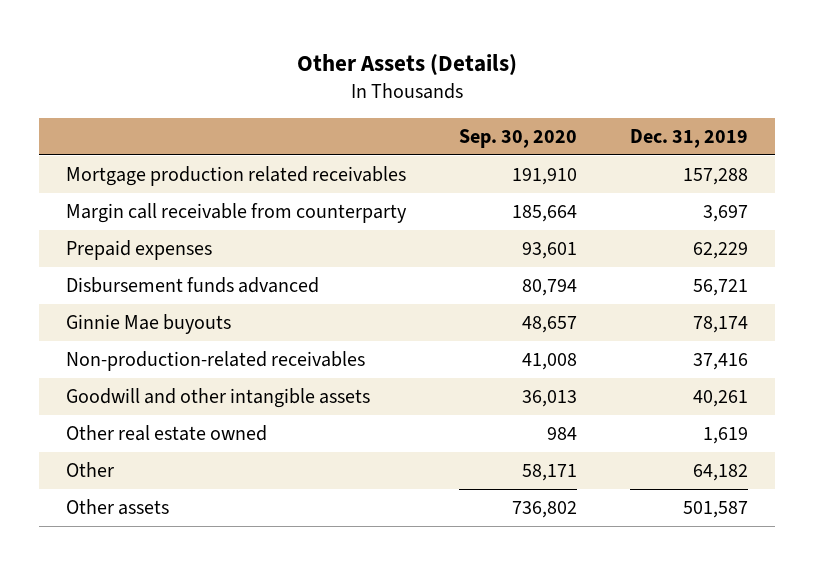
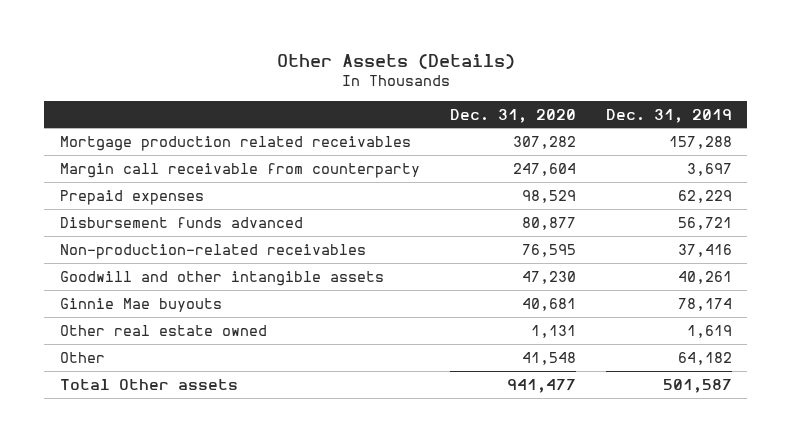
[459,129,578,149] Sep. 30, 2020 -> none
none -> [449,108,576,123] Dec. 31, 2020
[66,314,232,335] Ginnie Mae buyouts -> [59,297,222,312] Ginnie Mae buyouts
[66,499,170,516] Other assets -> [59,378,238,390] Total Other assets

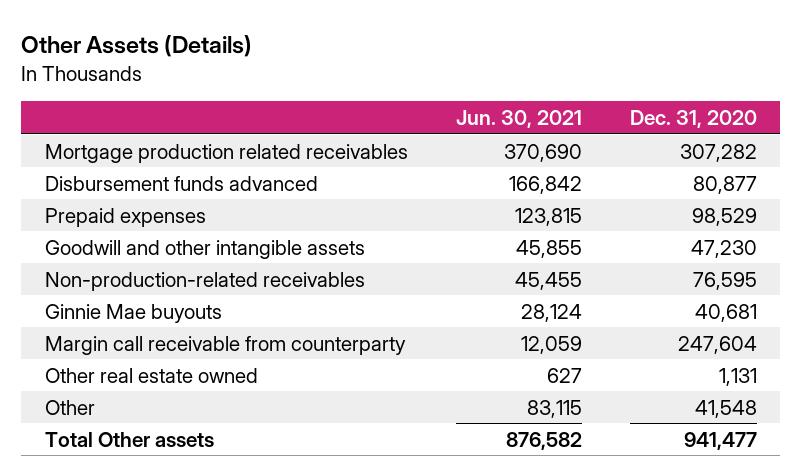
[605,108,732,123] Dec. 31, 2019 -> none
none -> [455,109,582,128] Jun. 30, 2021
[59,189,204,205] Prepaid expenses -> [45,207,207,227] Prepaid expenses
[59,243,366,259] Non-production-related receivables -> [45,271,366,291] Non-production-related receivables
[59,162,420,178] Margin call receivable from counterparty -> [45,335,407,355] Margin call receivable from counterparty

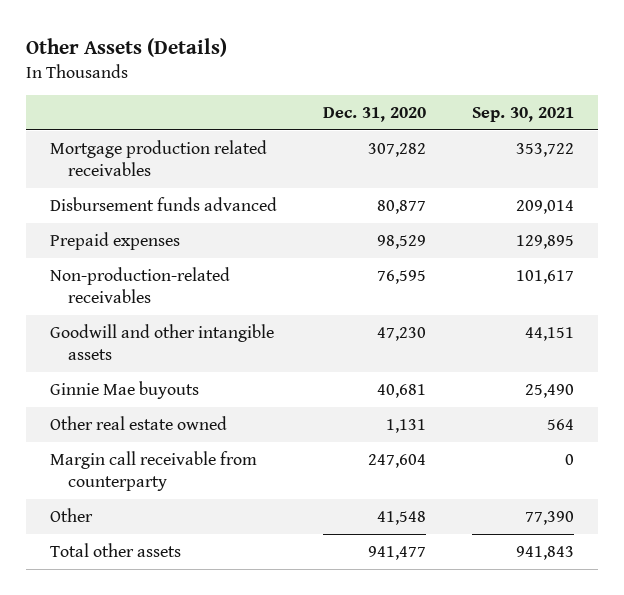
[455,109,582,128] Jun. 30, 2021 -> none
none -> [472,106,575,122] Sep. 30, 2021
[45,239,366,259] Goodwill and other intangible assets -> [49,323,274,361] Goodwill and other intangible assets
[45,335,407,355] Margin call receivable from counterparty -> [49,450,257,492] Margin call receivable from counterparty
[45,431,215,447] Total Other assets -> [49,542,181,557] Total other assets

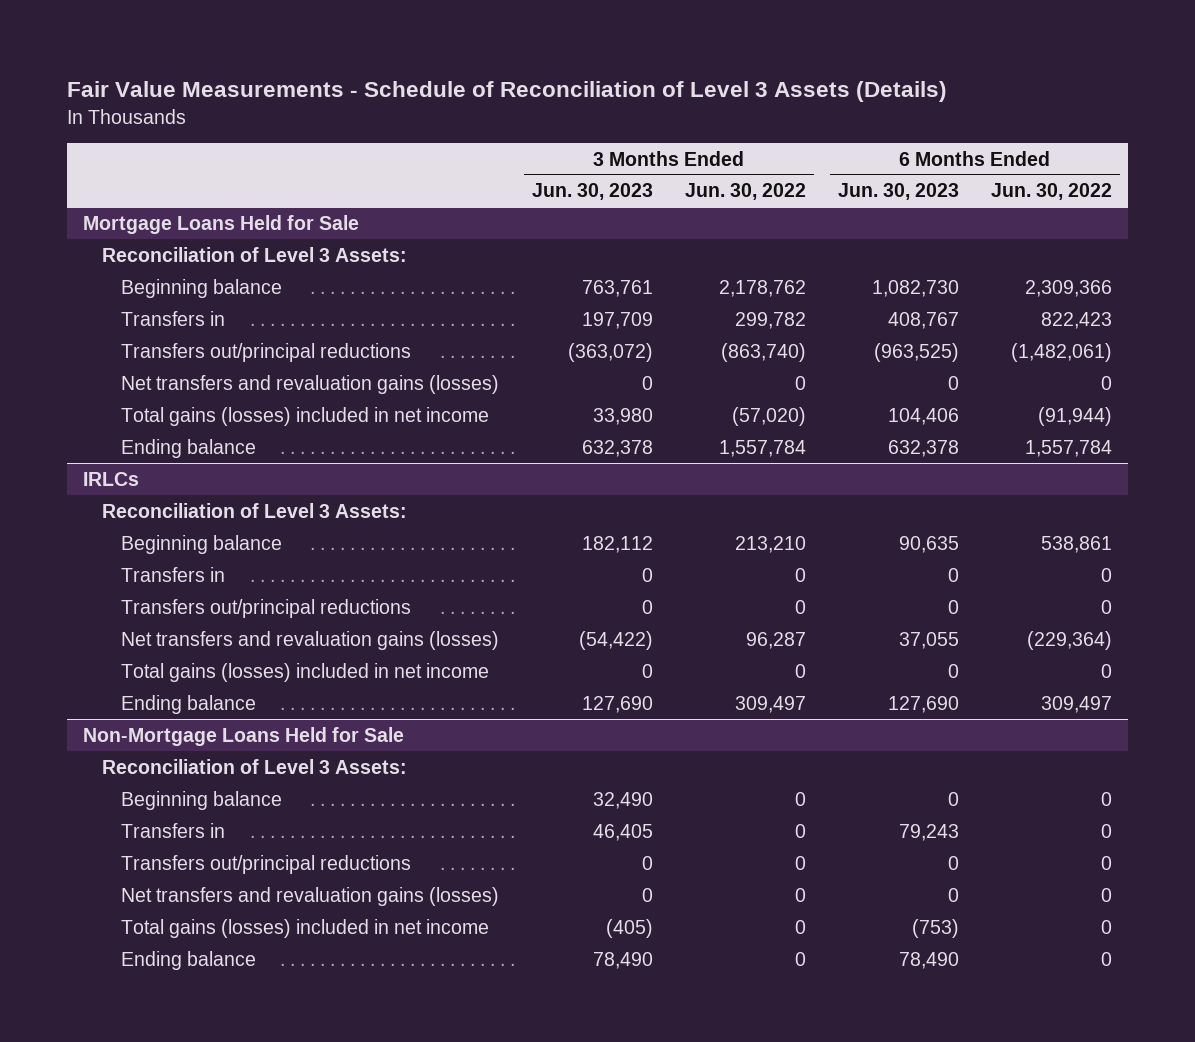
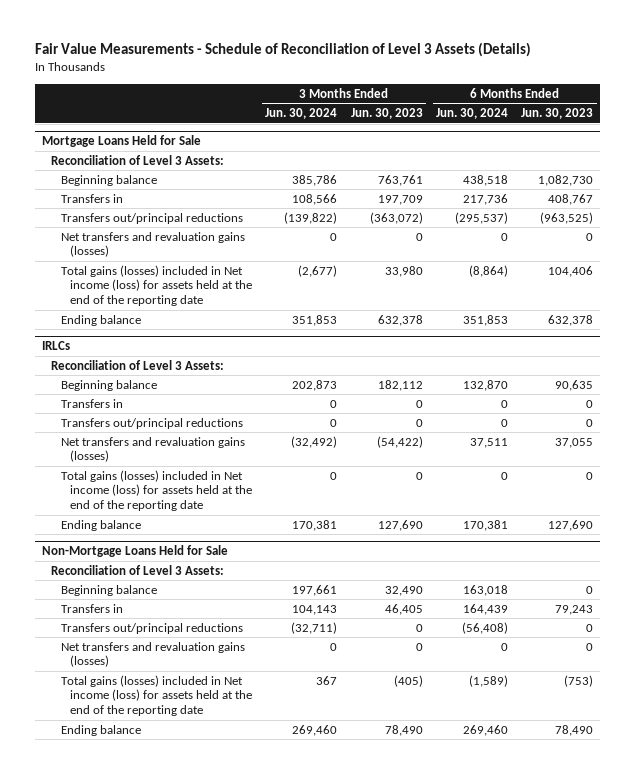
[684,183,806,201] Jun. 30, 2022 -> none
[991,183,1113,201] Jun. 30, 2022 -> none
none -> [265,108,338,120] Jun. 30, 2024
none -> [436,108,509,120] Jun. 30, 2024
[121,406,490,426] Total gains (losses) included in net income -> [60,264,253,306] Total gains (losses) included in Net income (loss) for assets held at the end of the reporting date
[121,662,490,682] Total gains (losses) included in net income -> [60,469,253,511] Total gains (losses) included in Net income (loss) for assets held at the end of the reporting date
[121,918,490,938] Total gains (losses) included in net income -> [60,674,253,716] Total gains (losses) included in Net income (loss) for assets held at the end of the reporting date

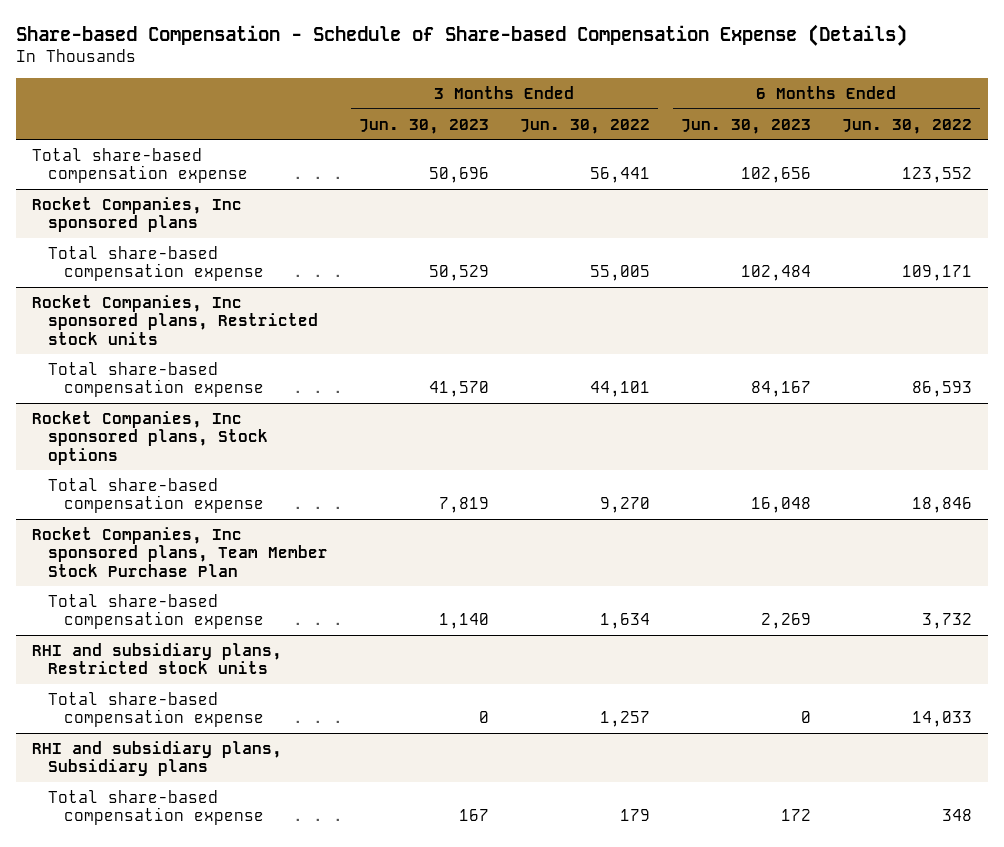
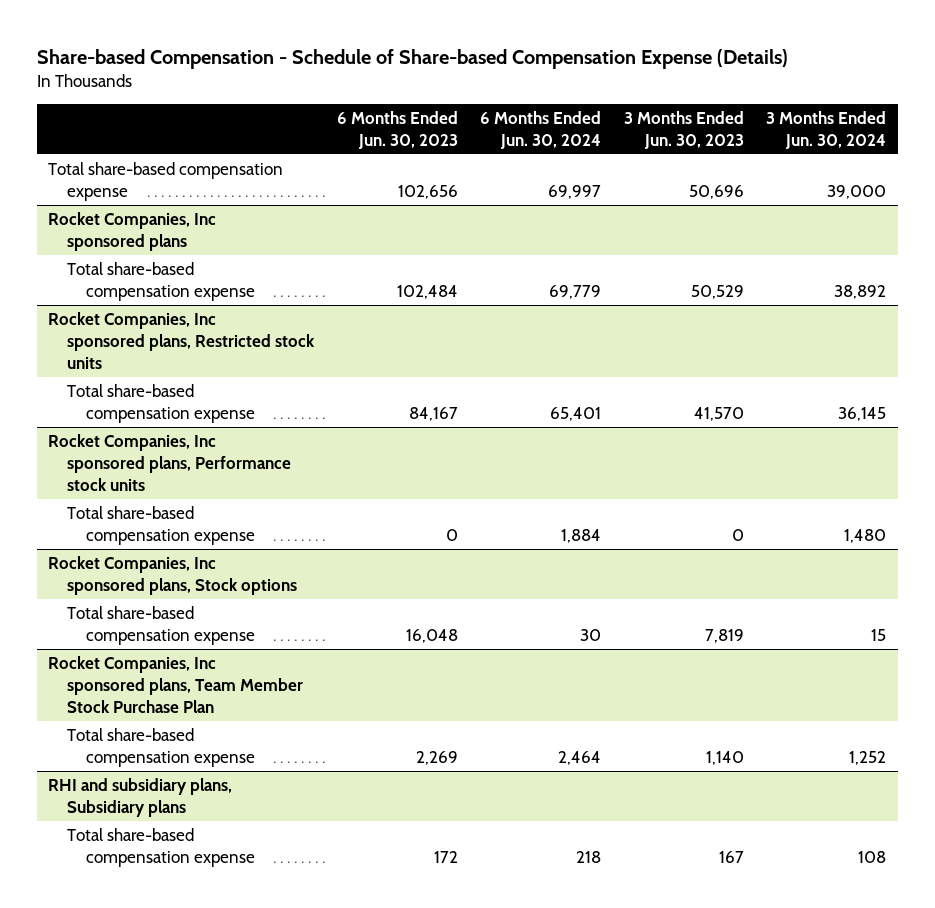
[519,118,650,134] Jun. 30, 2022 -> none
[842,118,973,134] Jun. 30, 2022 -> none
none -> [480,110,602,150] 6 Months Ended Jun. 30, 2024
none -> [766,110,887,150] 3 Months Ended Jun. 30, 2024
none -> [48,433,291,492] Rocket Companies, Inc sponsored plans, Performance stock units
none -> [66,505,255,546] Total share-based compensation expense
[31,642,282,675] RHI and subsidiary plans, Restricted stock units -> none
[47,691,264,728] Total share-based compensation expense -> none

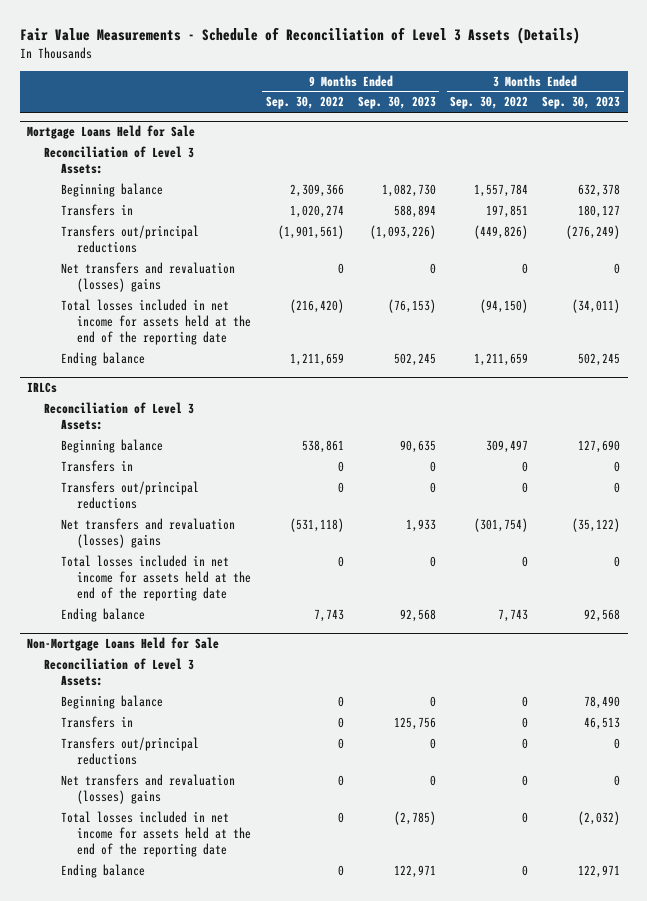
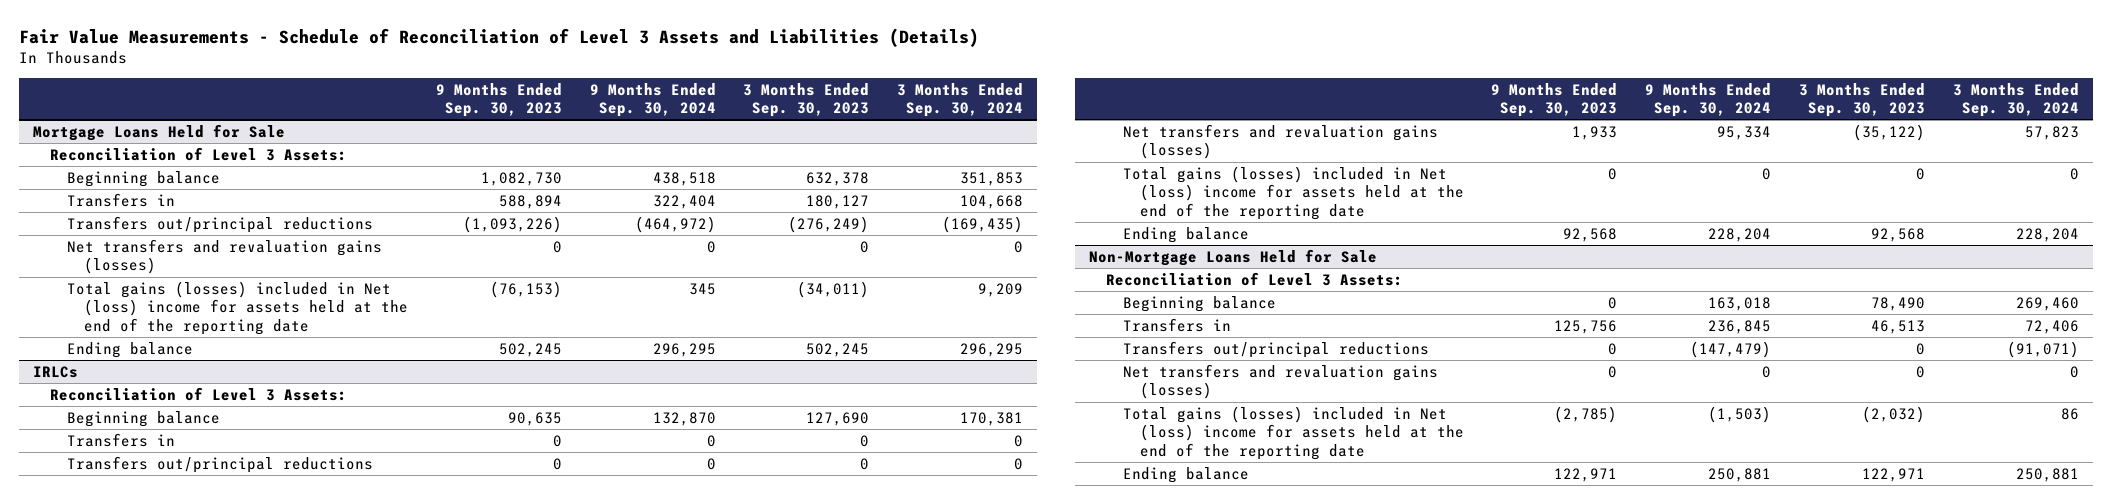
[19,27,580,45] Fair Value Measurements - Schedule of Reconciliation of Level 3 Assets (Details) -> [19,27,980,47] Fair Value Measurements - Schedule of Reconciliation of Level 3 Assets and Liabilities (Details)
[265,96,344,110] Sep. 30, 2022 -> none
[450,96,529,110] Sep. 30, 2022 -> none
none -> [589,82,716,118] 9 Months Ended Sep. 30, 2024
none -> [897,82,1024,118] 3 Months Ended Sep. 30, 2024
[60,261,235,293] Net transfers and revaluation (losses) gains -> [67,238,383,275] Net transfers and revaluation gains (losses)
[60,298,252,346] Total losses included in net income for assets held at the end of the reporting date -> [67,280,409,335] Total gains (losses) included in Net (loss) income for assets held at the end of the reporting date
[60,517,235,549] Net transfers and revaluation (losses) gains -> [1122,123,1438,160] Net transfers and revaluation gains (losses)
[60,554,252,602] Total losses included in net income for assets held at the end of the reporting date -> [1122,165,1464,220] Total gains (losses) included in Net (loss) income for assets held at the end of the reporting date
[60,773,235,805] Net transfers and revaluation (losses) gains -> [1122,363,1438,400] Net transfers and revaluation gains (losses)
[60,810,252,858] Total losses included in net income for assets held at the end of the reporting date -> [1122,405,1464,460] Total gains (losses) included in Net (loss) income for assets held at the end of the reporting date

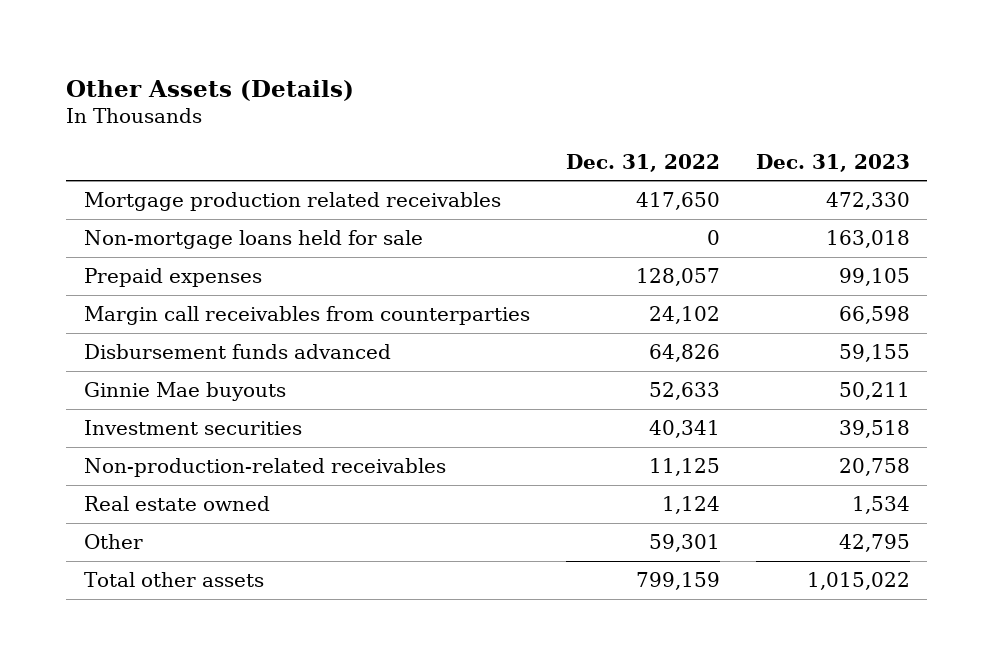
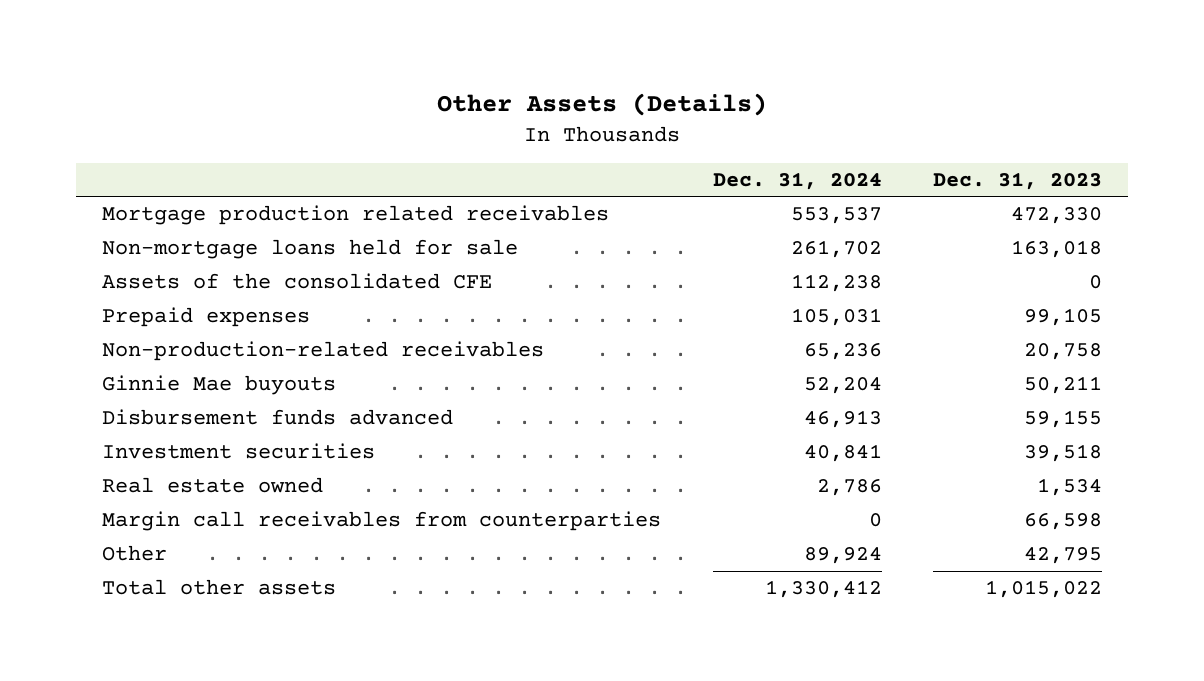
[565,153,720,172] Dec. 31, 2022 -> none
none -> [712,171,882,190] Dec. 31, 2024
none -> [102,273,493,290] Assets of the consolidated CFE
[83,458,446,478] Non-production-related receivables -> [102,341,545,362] Non-production-related receivables
[83,344,391,360] Disbursement funds advanced -> [102,409,454,426] Disbursement funds advanced
[83,306,530,326] Margin call receivables from counterparties -> [102,511,662,532] Margin call receivables from counterparties

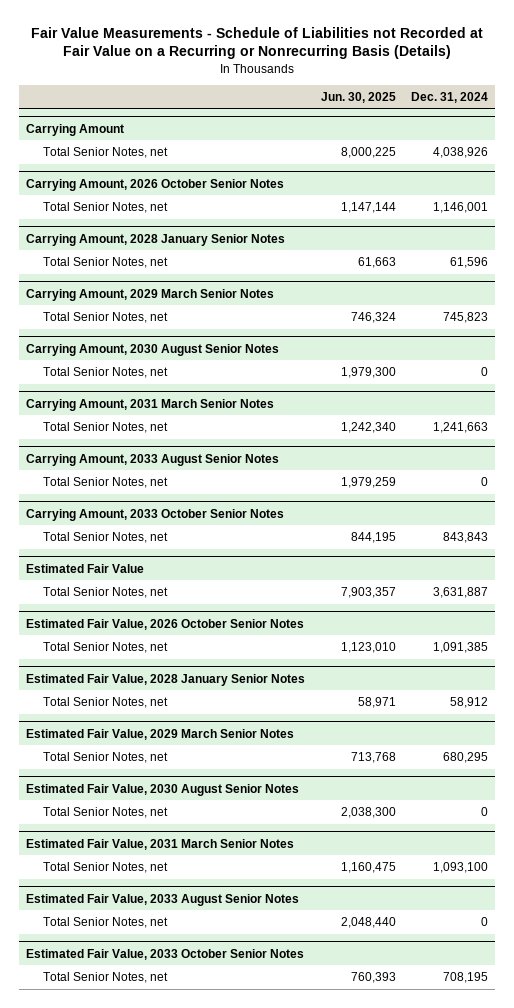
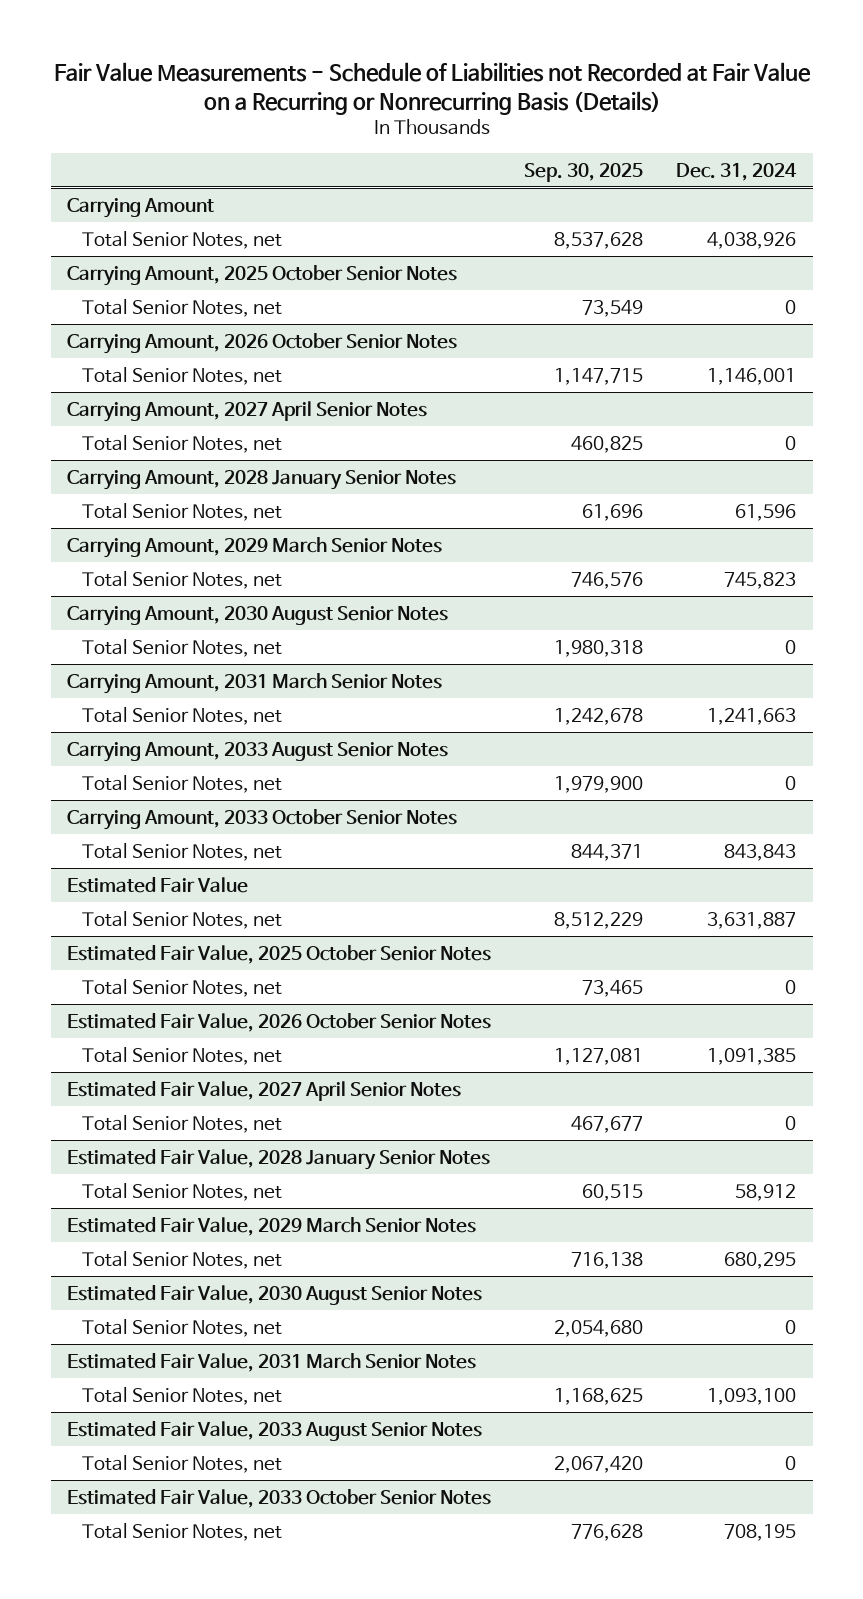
[320,91,396,103] Jun. 30, 2025 -> none
none -> [524,162,644,182] Sep. 30, 2025
none -> [67,264,458,286] Carrying Amount, 2025 October Senior Notes
none -> [82,298,283,317] Total Senior Notes, net
none -> [67,400,428,422] Carrying Amount, 2027 April Senior Notes
none -> [82,434,283,453] Total Senior Notes, net
none -> [67,944,492,964] Estimated Fair Value, 2025 October Senior Notes
none -> [82,978,283,997] Total Senior Notes, net
none -> [67,1080,462,1101] Estimated Fair Value, 2027 April Senior Notes
none -> [82,1114,283,1133] Total Senior Notes, net

